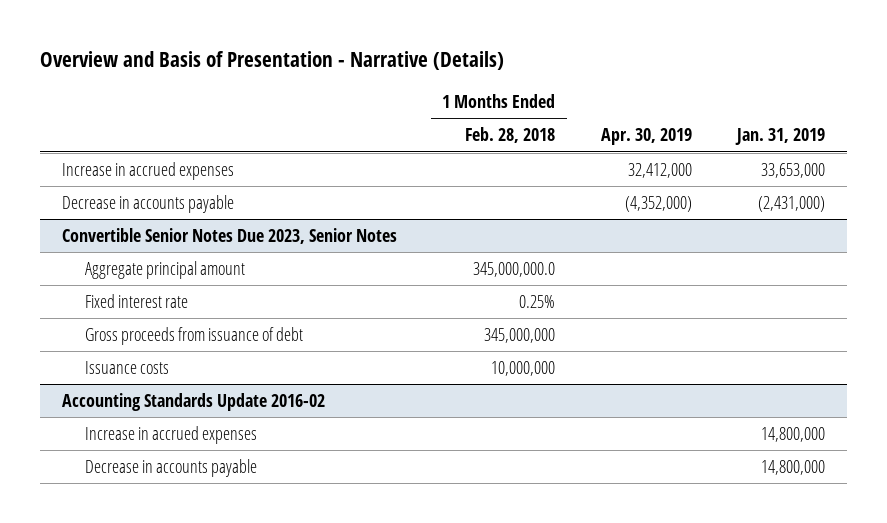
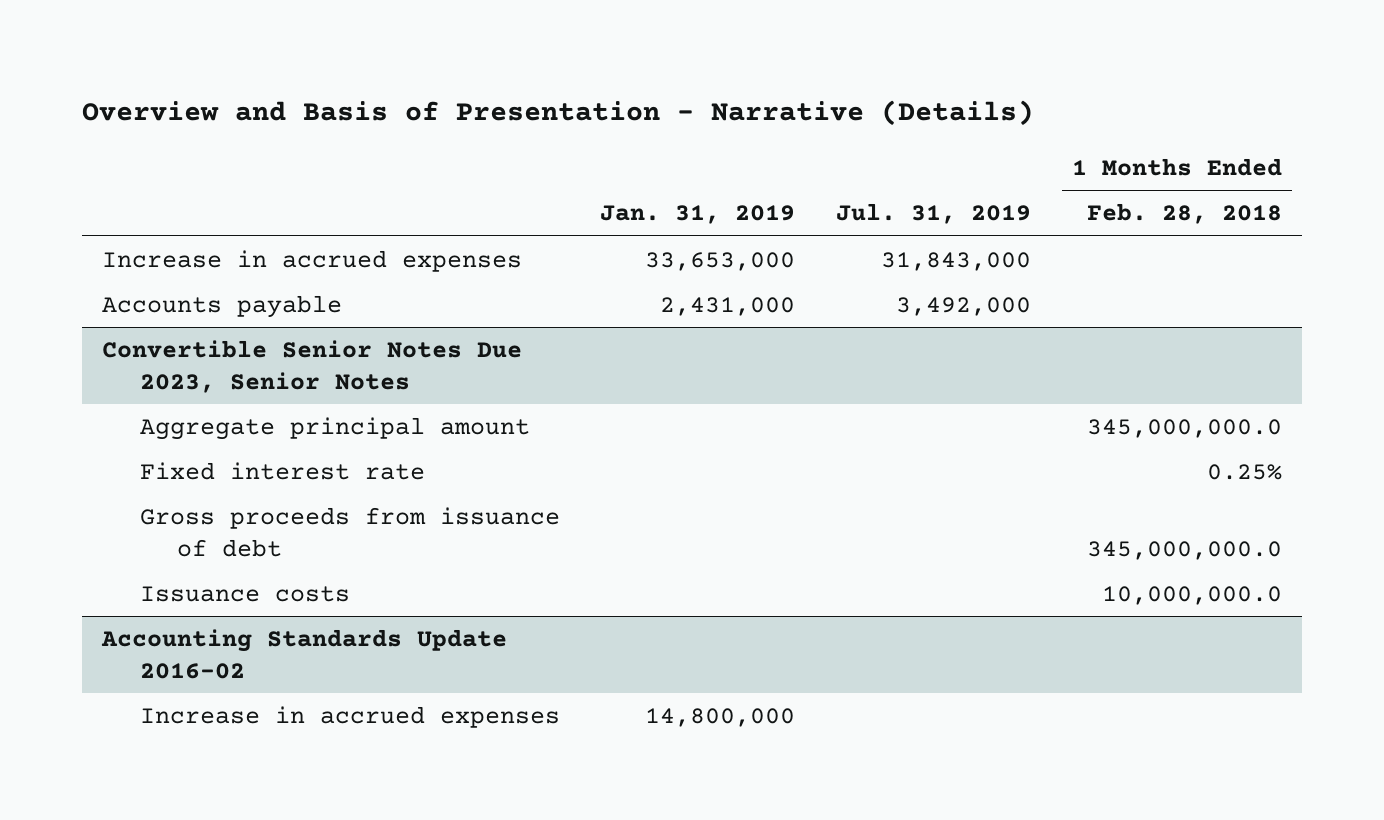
[600,128,692,146] Apr. 30, 2019 -> none
none -> [835,203,1031,225] Jul. 31, 2019
[62,194,235,213] Decrease in accounts payable -> [102,294,343,318] Accounts payable
[757,195,825,212] (2,431,000) -> [660,296,796,316] 2,431,000
[484,327,556,343] 345,000,000 -> [1086,540,1282,560] 345,000,000.0
[491,360,556,376] 10,000,000 -> [1101,585,1282,605] 10,000,000.0
[84,458,257,477] Decrease in accounts payable -> none

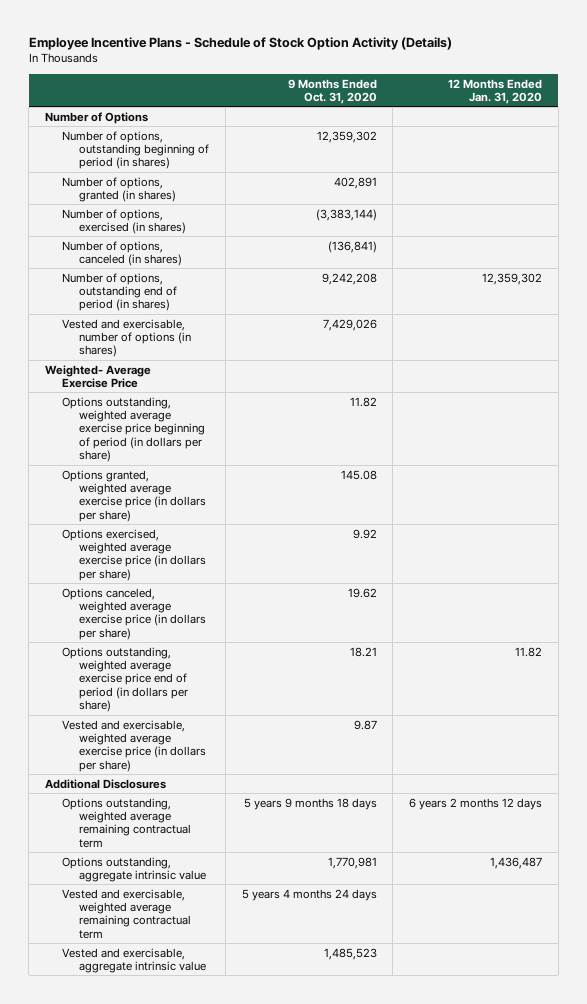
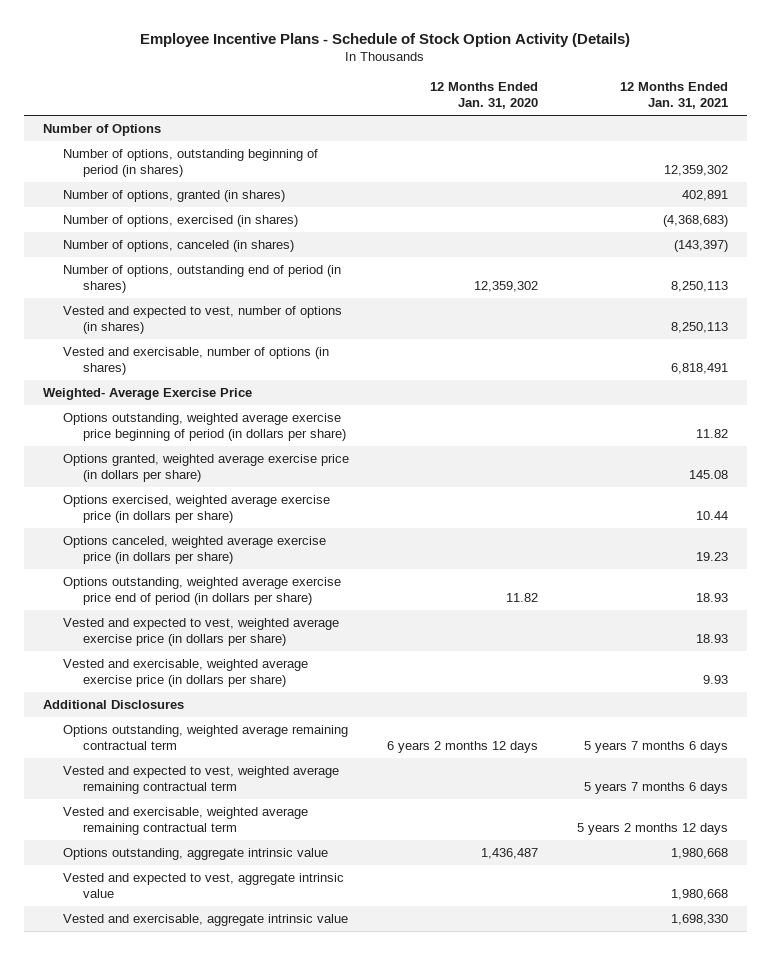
[287,78,377,104] 9 Months Ended Oct. 31, 2020 -> none
none -> [619,82,728,110] 12 Months Ended Jan. 31, 2021
none -> [63,306,343,335] Vested and expected to vest, number of options (in shares)
none -> [63,618,340,647] Vested and expected to vest, weighted average exercise price (in dollars per share)
none -> [63,766,340,795] Vested and expected to vest, weighted average remaining contractual term
[62,856,207,883] Options outstanding, aggregate intrinsic value -> [63,848,329,861] Options outstanding, aggregate intrinsic value
none -> [63,873,345,899] Vested and expected to vest, aggregate intrinsic value

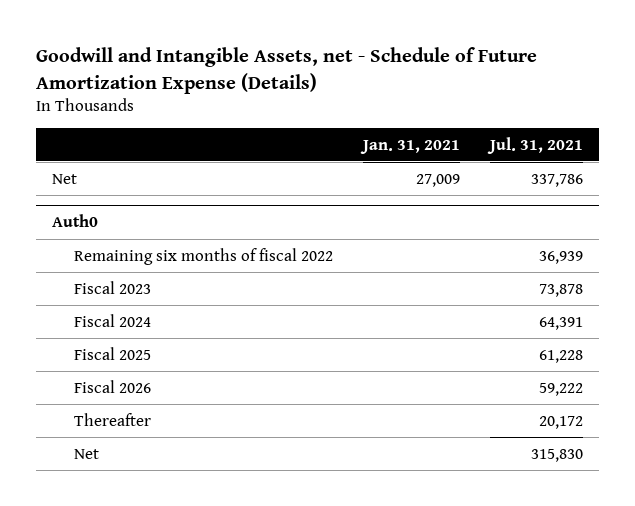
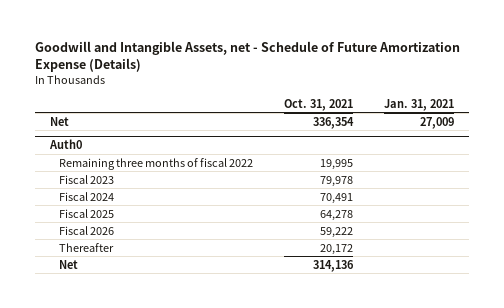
[487,136,584,154] Jul. 31, 2021 -> none
none -> [284,98,354,111] Oct. 31, 2021
[73,247,333,265] Remaining six months of fiscal 2022 -> [59,157,254,170] Remaining three months of fiscal 2022

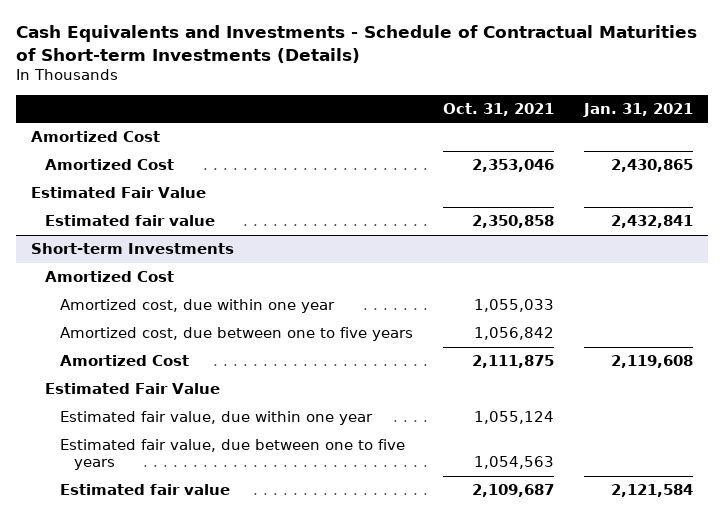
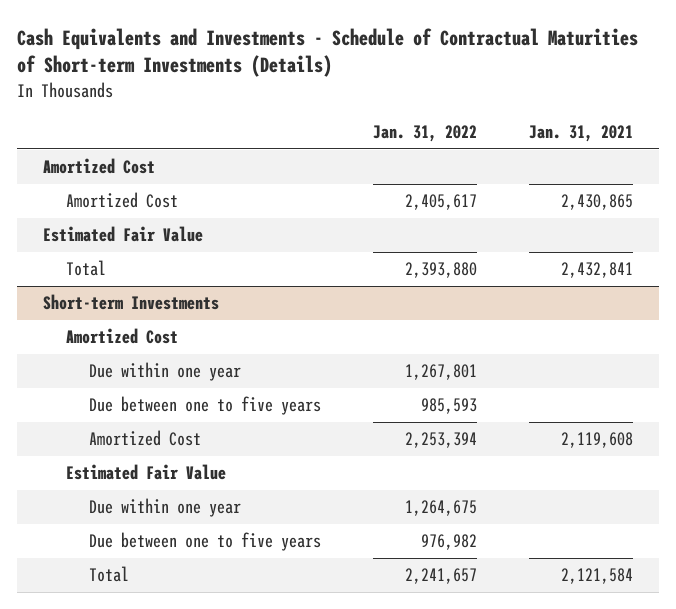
[442,102,554,116] Oct. 31, 2021 -> none
none -> [372,124,477,142] Jan. 31, 2022
[45,215,216,227] Estimated fair value -> [65,260,106,277] Total
[59,299,335,314] Amortized cost, due within one year -> [88,362,241,382] Due within one year
[59,327,413,342] Amortized cost, due between one to five years -> [88,396,321,416] Due between one to five years
[59,411,373,426] Estimated fair value, due within one year -> [88,498,241,518] Due within one year
[59,439,405,471] Estimated fair value, due between one to five years -> [88,532,321,552] Due between one to five years
[59,484,230,496] Estimated fair value -> [88,566,129,583] Total

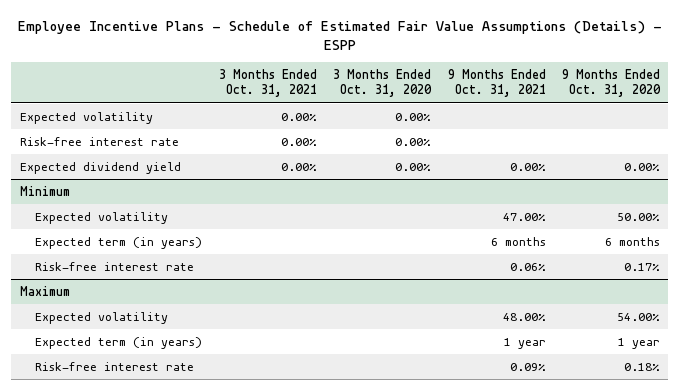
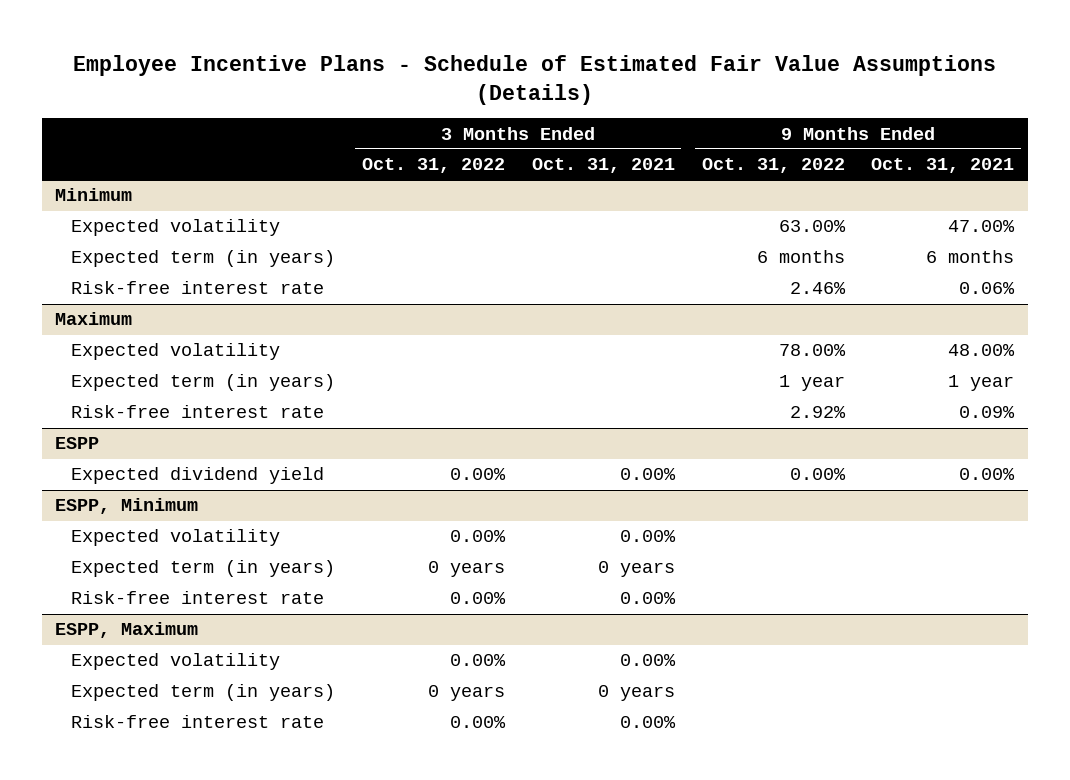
[17,20,662,50] Employee Incentive Plans - Schedule of Estimated Fair Value Assumptions (Details) - ESPP -> [72,54,996,105] Employee Incentive Plans - Schedule of Estimated Fair Value Assumptions (Details)
[333,68,433,98] 3 Months Ended Oct. 31, 2020 -> none
[562,68,662,98] 9 Months Ended Oct. 31, 2020 -> none
none -> [362,158,506,174] Oct. 31, 2022
none -> [701,158,845,174] Oct. 31, 2022
[19,111,153,124] Expected volatility -> none
[19,136,179,146] Risk-free interest rate -> none
[19,161,181,174] Expected dividend yield -> none
none -> [55,437,100,450] ESPP
none -> [71,467,325,485] Expected dividend yield
none -> [55,498,199,515] ESPP, Minimum
none -> [71,529,281,547] Expected volatility
none -> [71,560,336,578] Expected term (in years)
none -> [71,591,325,605] Risk-free interest rate
none -> [55,622,199,639] ESPP, Maximum
none -> [71,653,281,671] Expected volatility
none -> [71,684,336,702] Expected term (in years)
none -> [71,715,325,729] Risk-free interest rate

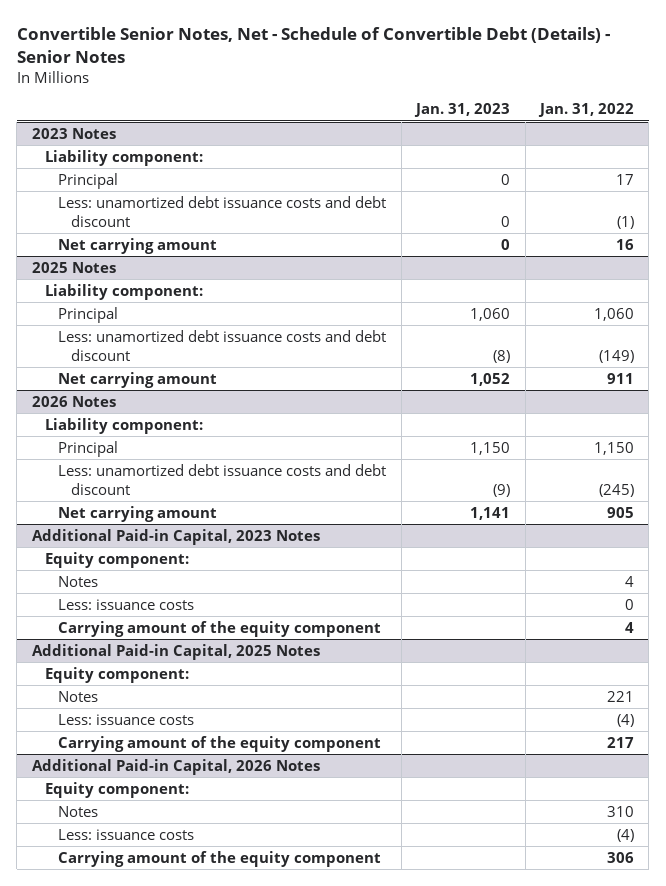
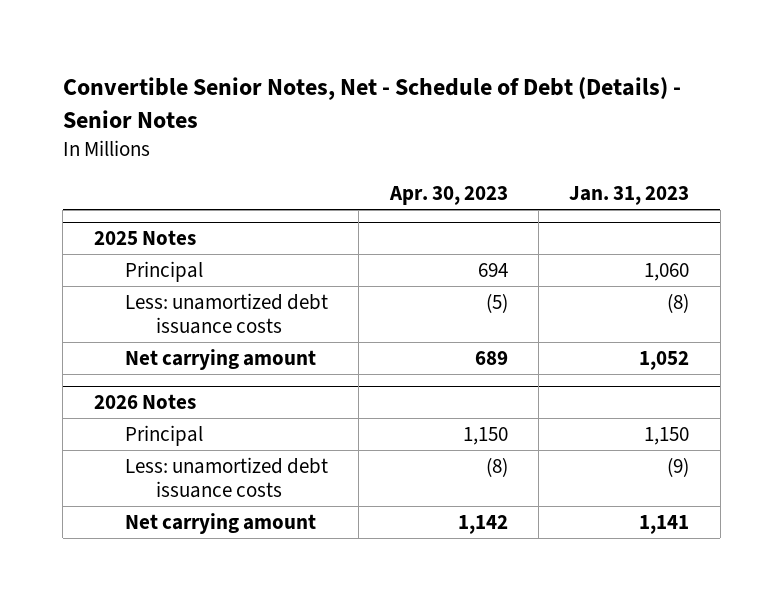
[16,26,610,63] Convertible Senior Notes, Net - Schedule of Convertible Debt (Details) - Senior Notes -> [62,77,681,129] Convertible Senior Notes, Net - Schedule of Debt (Details) - Senior Notes
[538,103,635,118] Jan. 31, 2022 -> none
none -> [388,186,508,206] Apr. 30, 2023
[31,127,116,139] 2023 Notes -> none
[45,149,204,166] Liability component: -> none
[58,172,119,189] Principal -> none
[58,195,387,227] Less: unamortized debt issuance costs and debt discount -> none
[58,237,218,254] Net carrying amount -> none
[45,283,204,300] Liability component: -> none
[58,329,387,361] Less: unamortized debt issuance costs and debt discount -> [124,292,328,335] Less: unamortized debt issuance costs
[45,417,204,434] Liability component: -> none
[58,463,387,495] Less: unamortized debt issuance costs and debt discount -> [124,456,328,499] Less: unamortized debt issuance costs
[31,528,320,545] Additional Paid-in Capital, 2023 Notes -> none
[45,551,190,568] Equity component: -> none
[58,575,99,587] Notes -> none
[58,598,195,610] Less: issuance costs -> none
[58,620,382,637] Carrying amount of the equity component -> none
[31,643,320,660] Additional Paid-in Capital, 2025 Notes -> none
[45,666,190,683] Equity component: -> none
[58,690,99,702] Notes -> none
[58,713,195,725] Less: issuance costs -> none
[58,735,382,752] Carrying amount of the equity component -> none
[31,758,320,775] Additional Paid-in Capital, 2026 Notes -> none
[45,781,190,798] Equity component: -> none
[58,805,99,817] Notes -> none
[58,828,195,840] Less: issuance costs -> none
[58,850,382,867] Carrying amount of the equity component -> none

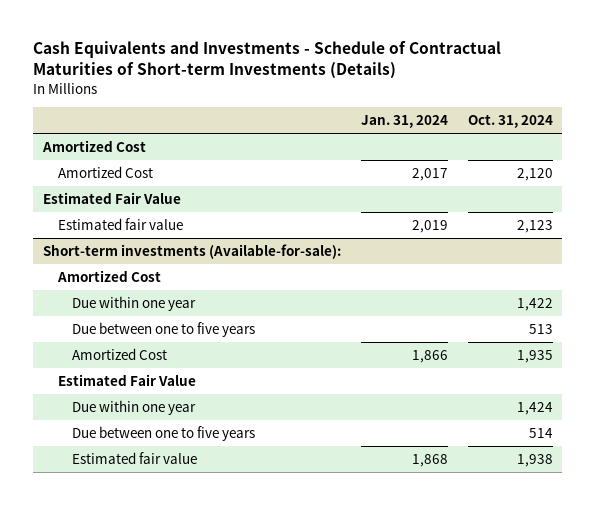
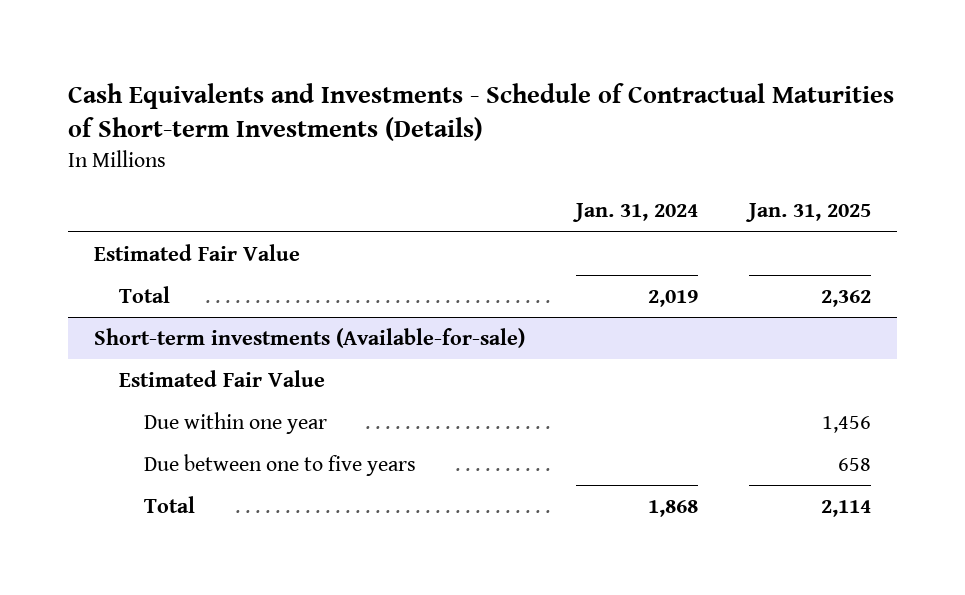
[467,114,553,129] Oct. 31, 2024 -> none
none -> [745,203,872,223] Jan. 31, 2025
[41,140,146,153] Amortized Cost -> none
[57,166,153,179] Amortized Cost -> none
[56,270,161,283] Amortized Cost -> none
[72,296,197,312] Due within one year -> none
[72,322,256,338] Due between one to five years -> none
[72,348,168,361] Amortized Cost -> none
[57,218,183,231] Estimated fair value -> [118,285,170,303] Total
[42,244,341,260] Short-term investments (Available-for-sale): -> [93,327,525,348] Short-term investments (Available-for-sale)
[72,452,198,465] Estimated fair value -> [143,495,195,513] Total

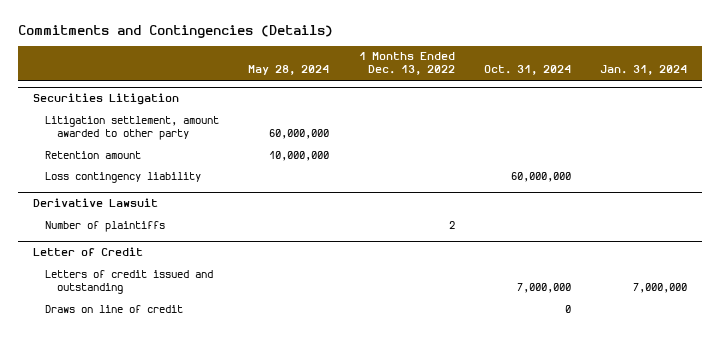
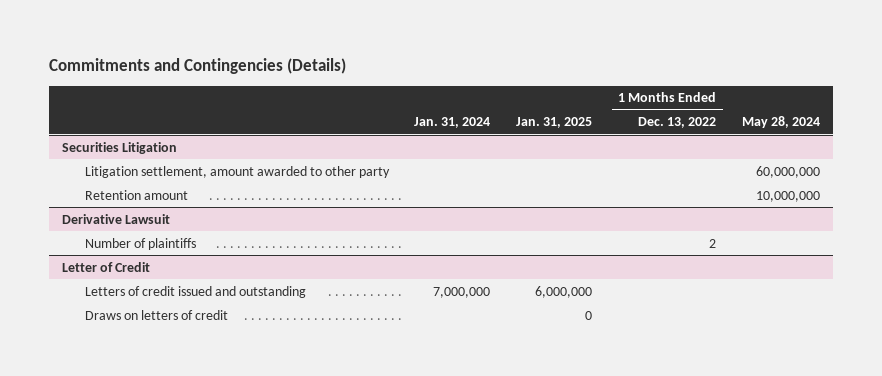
[484,65,572,76] Oct. 31, 2024 -> none
none -> [516,117,593,129] Jan. 31, 2025
[44,171,201,183] Loss contingency liability -> none
[44,304,183,313] Draws on line of credit -> [84,309,228,320] Draws on letters of credit

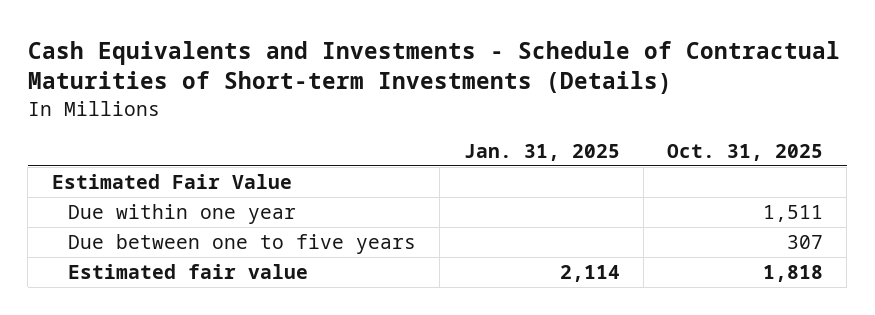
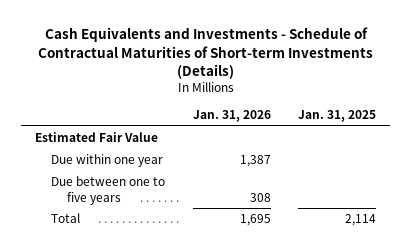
[666,143,823,161] Oct. 31, 2025 -> none
none -> [192,109,271,122] Jan. 31, 2026
[68,264,309,280] Estimated fair value -> [50,213,80,224] Total

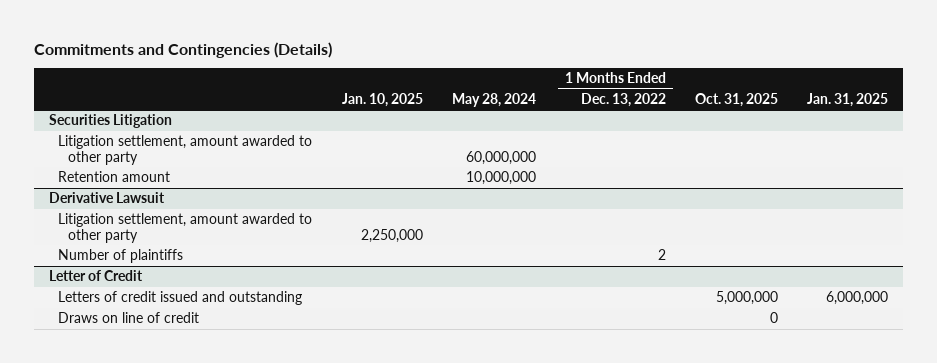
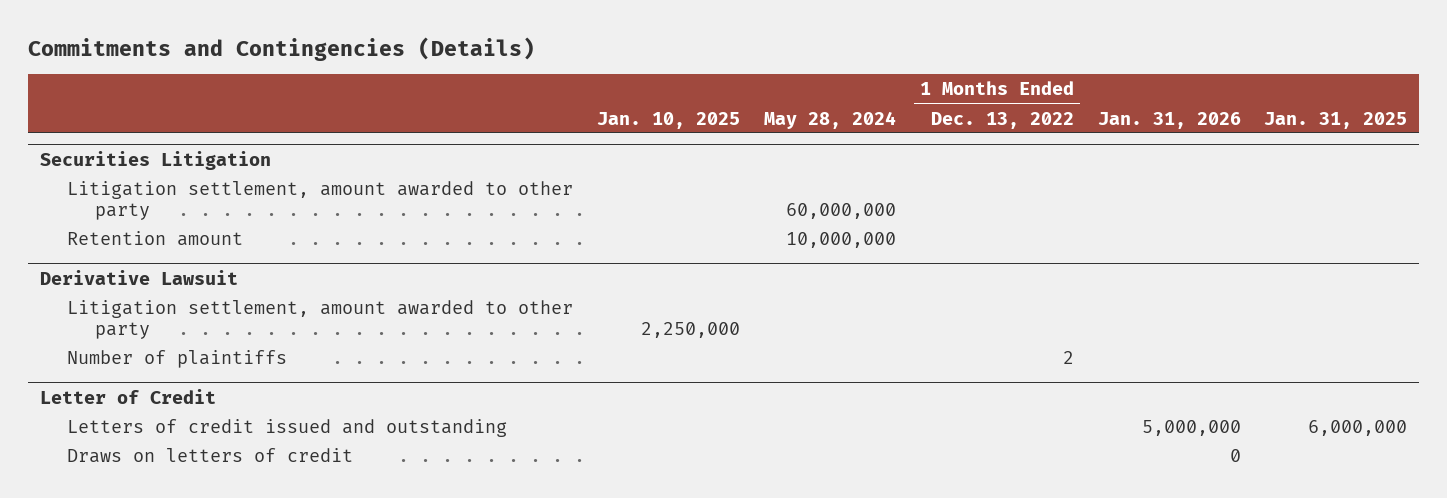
[695,92,779,107] Oct. 31, 2025 -> none
none -> [1097,111,1241,129] Jan. 31, 2026
[58,312,200,324] Draws on line of credit -> [67,447,354,463] Draws on letters of credit

